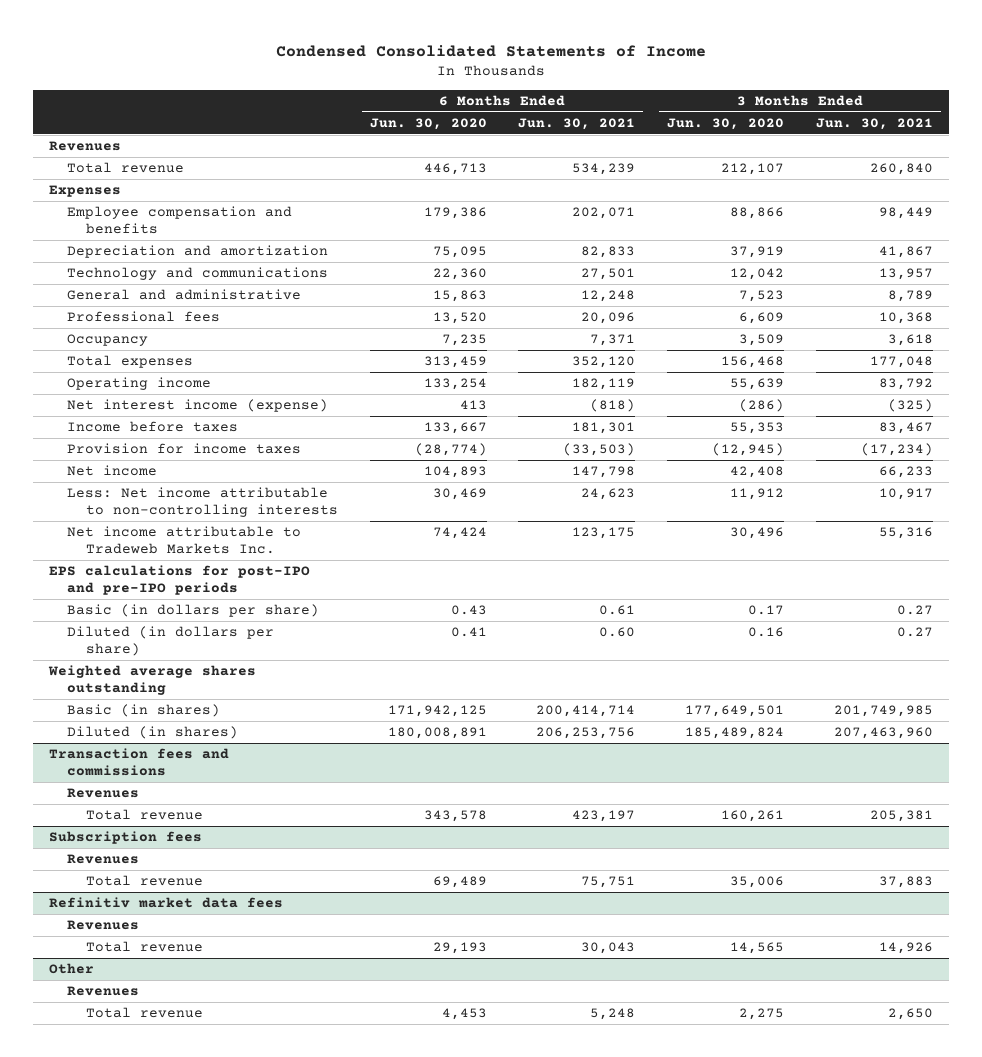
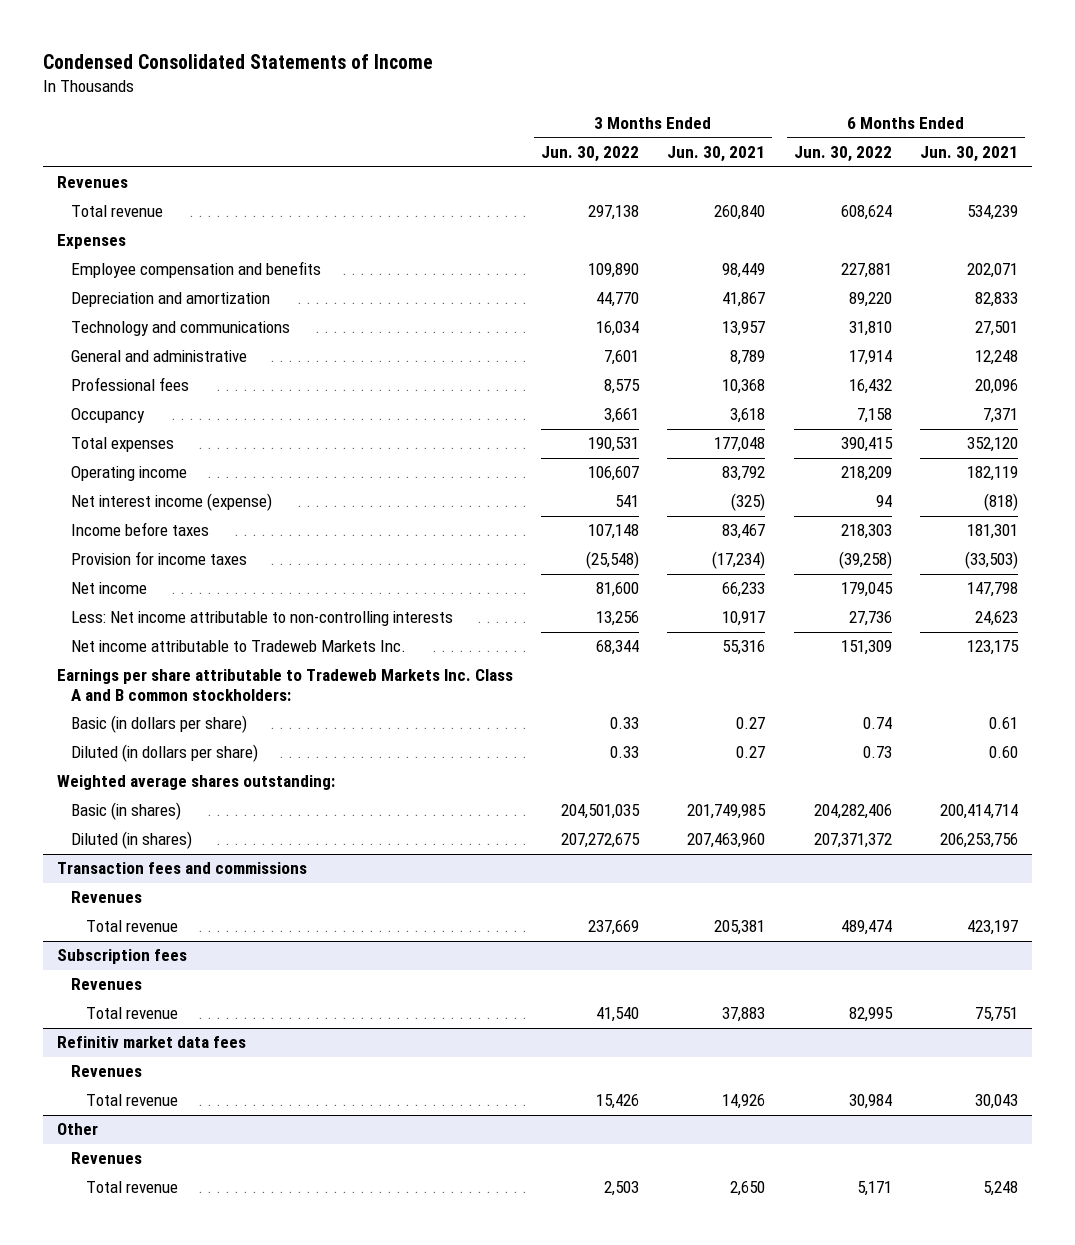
[369,117,487,130] Jun. 30, 2020 -> none
[666,117,784,130] Jun. 30, 2020 -> none
none -> [541,146,640,163] Jun. 30, 2022
none -> [793,146,892,163] Jun. 30, 2022
[49,565,311,595] EPS calculations for post-IPO and pre-IPO periods -> [56,669,513,702] Earnings per share attributable to Tradeweb Markets Inc. Class A and B common stockholders:
[48,665,257,695] Weighted average shares outstanding -> [56,775,335,791] Weighted average shares outstanding:

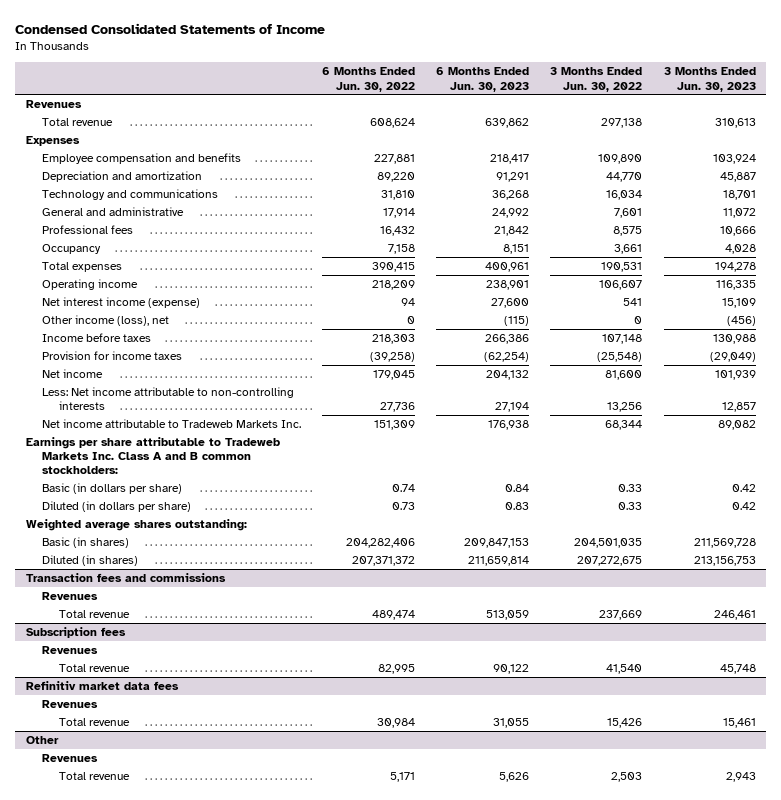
[667,146,766,163] Jun. 30, 2021 -> none
[919,146,1018,163] Jun. 30, 2021 -> none
none -> [436,67,530,92] 6 Months Ended Jun. 30, 2023
none -> [663,67,756,92] 3 Months Ended Jun. 30, 2023
none -> [42,315,170,327] Other income (loss), net

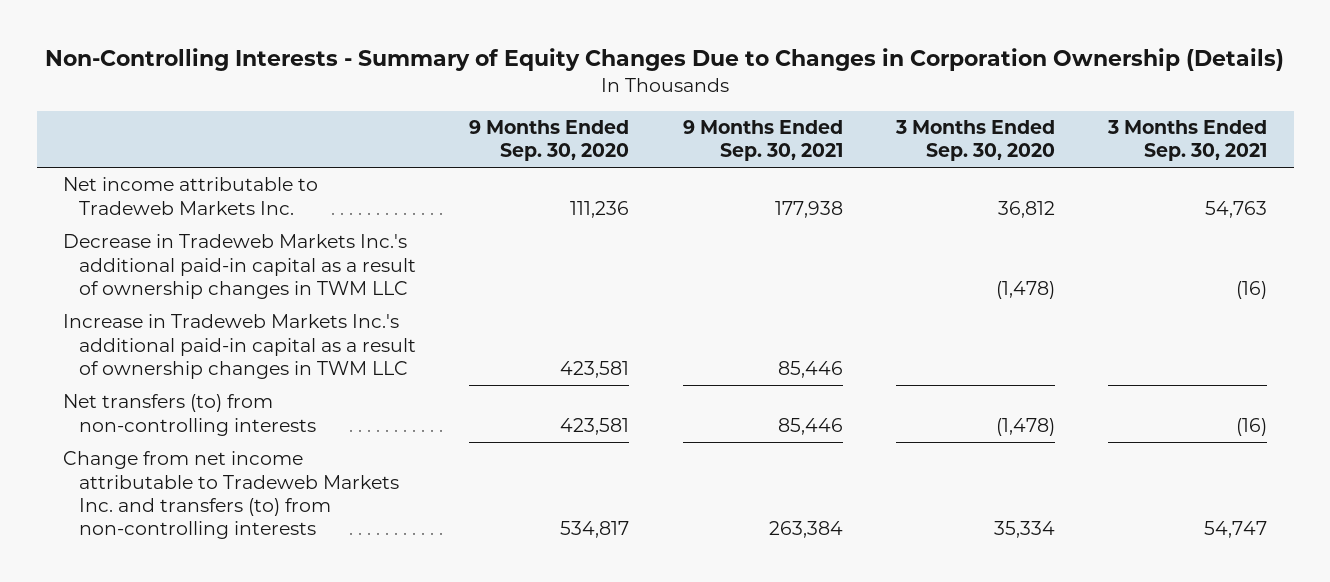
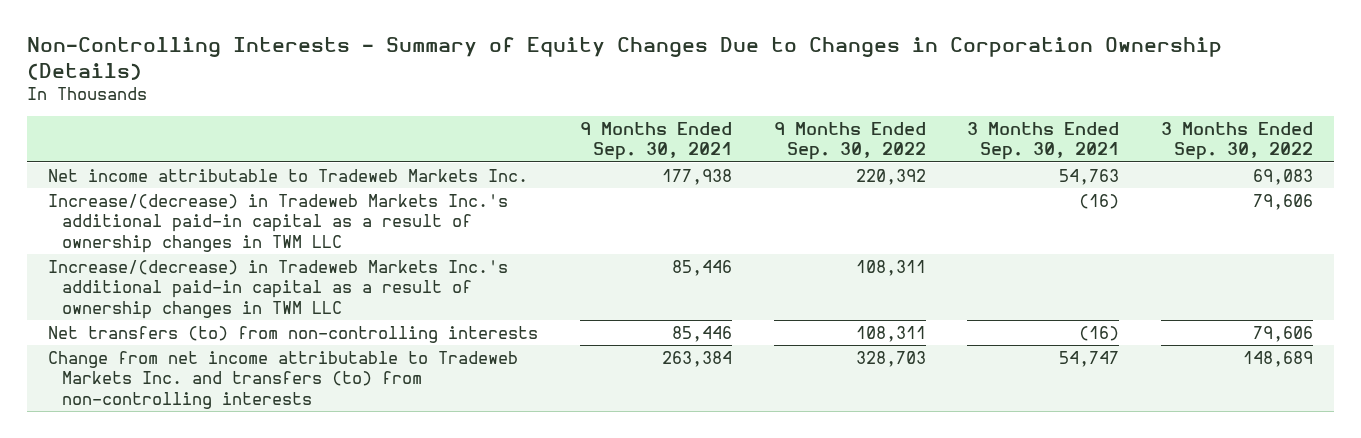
[469,119,630,162] 9 Months Ended Sep. 30, 2020 -> none
[894,119,1055,162] 3 Months Ended Sep. 30, 2020 -> none
none -> [773,121,926,161] 9 Months Ended Sep. 30, 2022
none -> [1161,121,1314,161] 3 Months Ended Sep. 30, 2022
[63,234,417,299] Decrease in Tradeweb Markets Inc.'s additional paid-in capital as a result of ownership changes in TWM LLC -> [47,193,508,254] Increase/(decrease) in Tradeweb Markets Inc.'s additional paid-in capital as a result of ownership changes in TWM LLC
[63,314,417,379] Increase in Tradeweb Markets Inc.'s additional paid-in capital as a result of ownership changes in TWM LLC -> [47,259,508,320] Increase/(decrease) in Tradeweb Markets Inc.'s additional paid-in capital as a result of ownership changes in TWM LLC

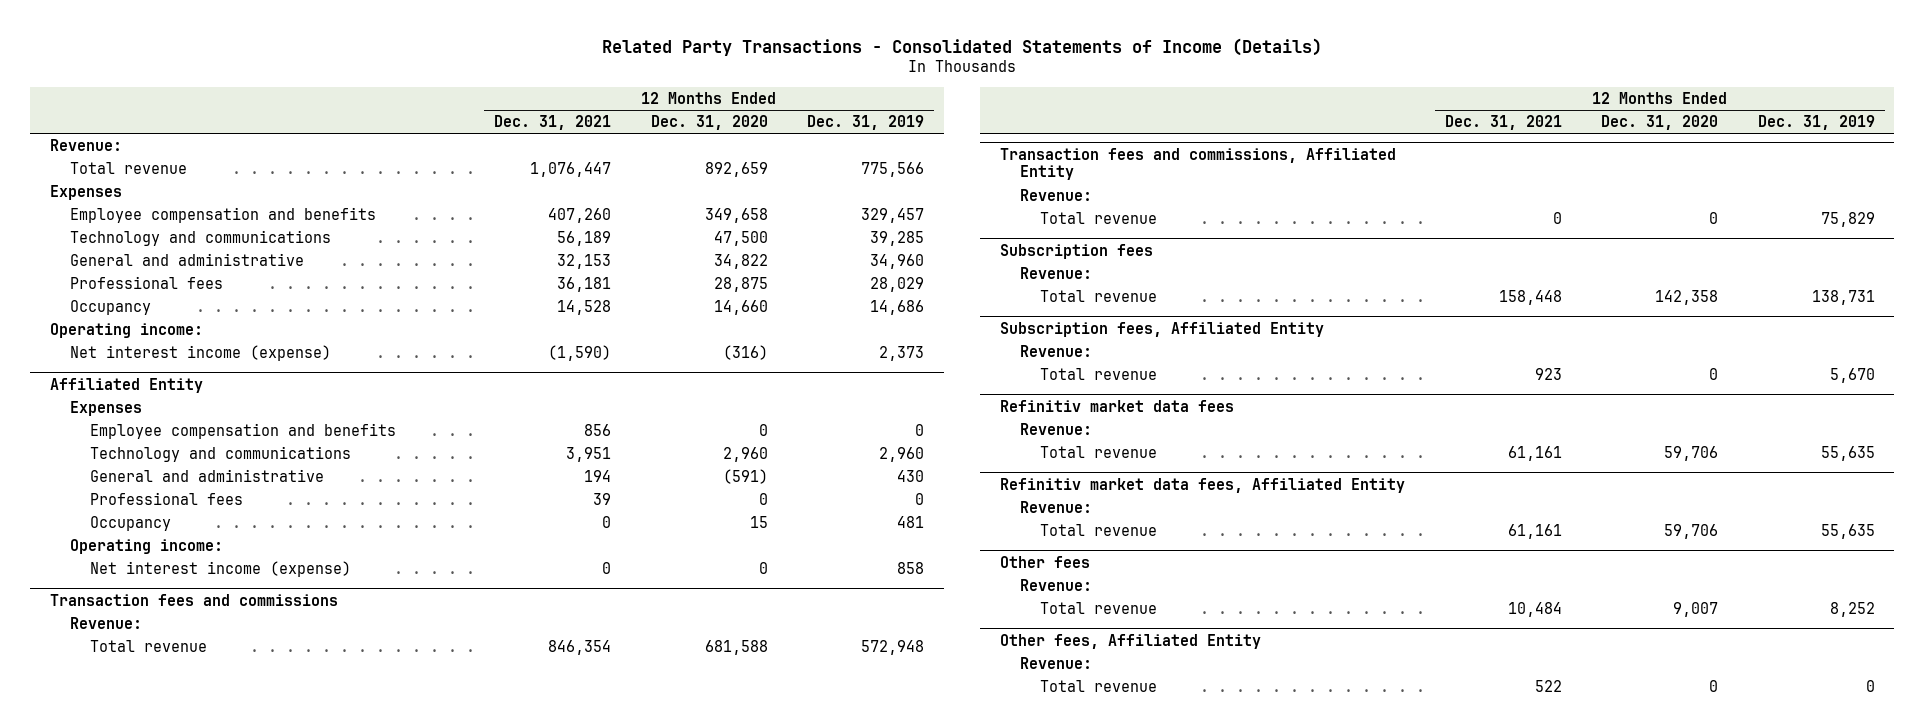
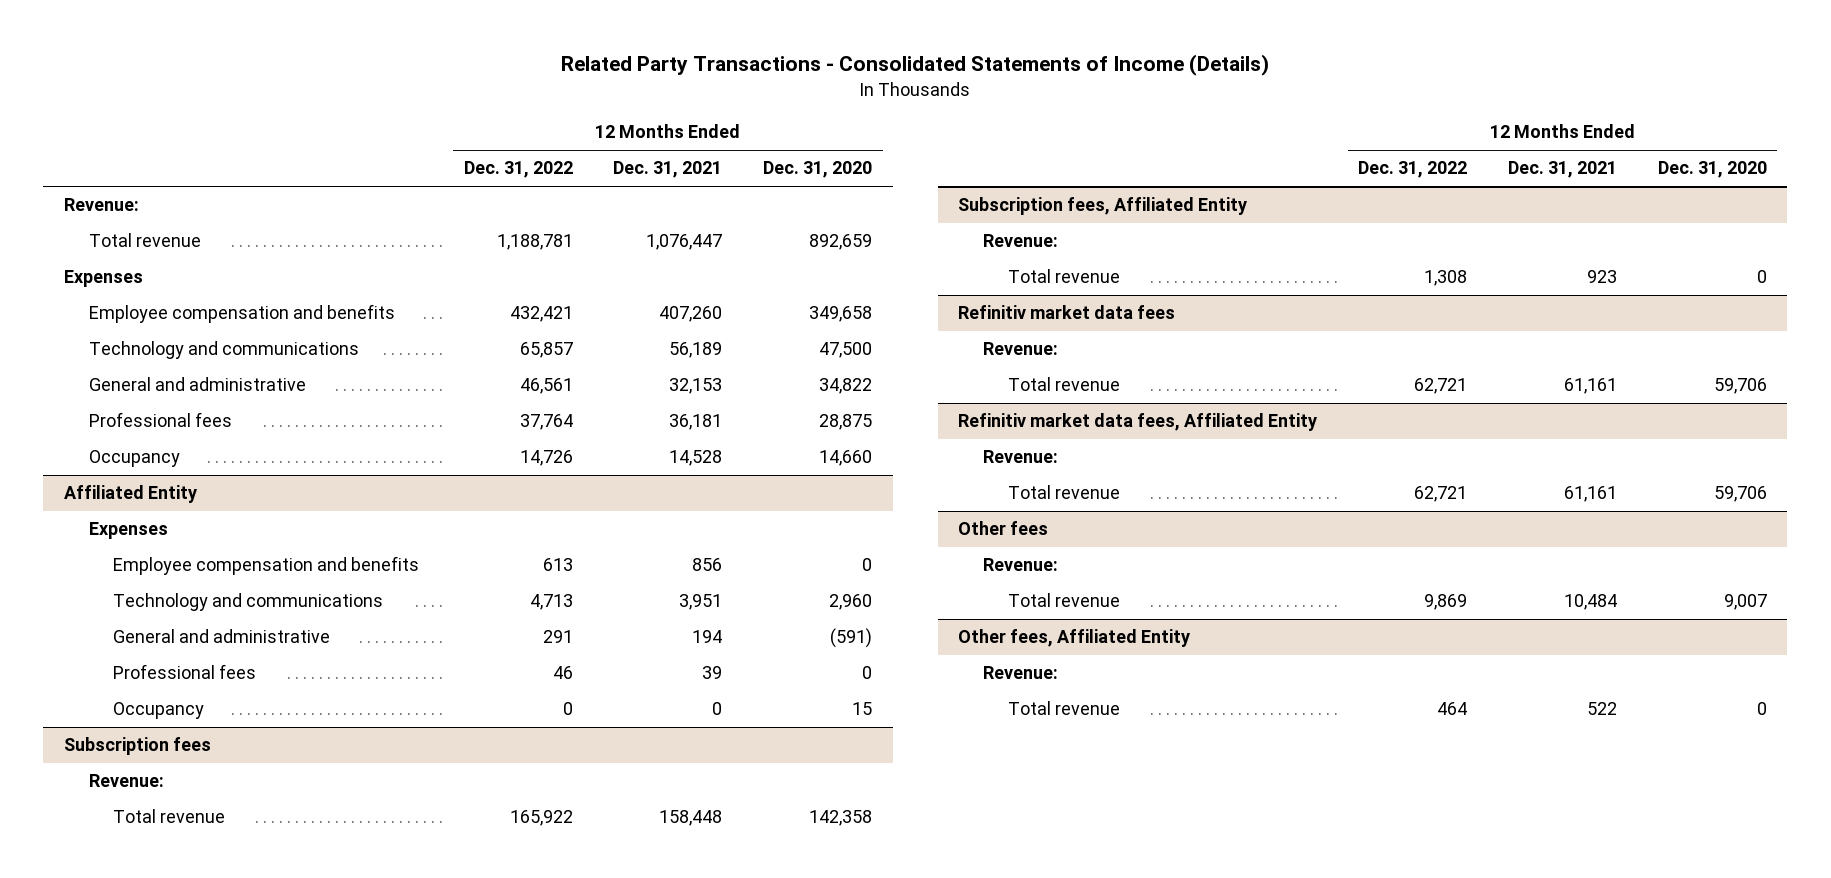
[807,115,925,131] Dec. 31, 2019 -> none
none -> [463,161,573,179] Dec. 31, 2022
[49,322,203,338] Operating income: -> none
[69,344,331,361] Net interest income (expense) -> none
[69,538,223,554] Operating income: -> none
[89,560,351,577] Net interest income (expense) -> none
[49,593,338,606] Transaction fees and commissions -> none
[69,616,142,629] Revenue: -> none
[89,639,207,652] Total revenue -> none
[1000,147,1397,181] Transaction fees and commissions, Affiliated Entity -> none
[1020,188,1093,201] Revenue: -> none
[1040,211,1158,224] Total revenue -> none

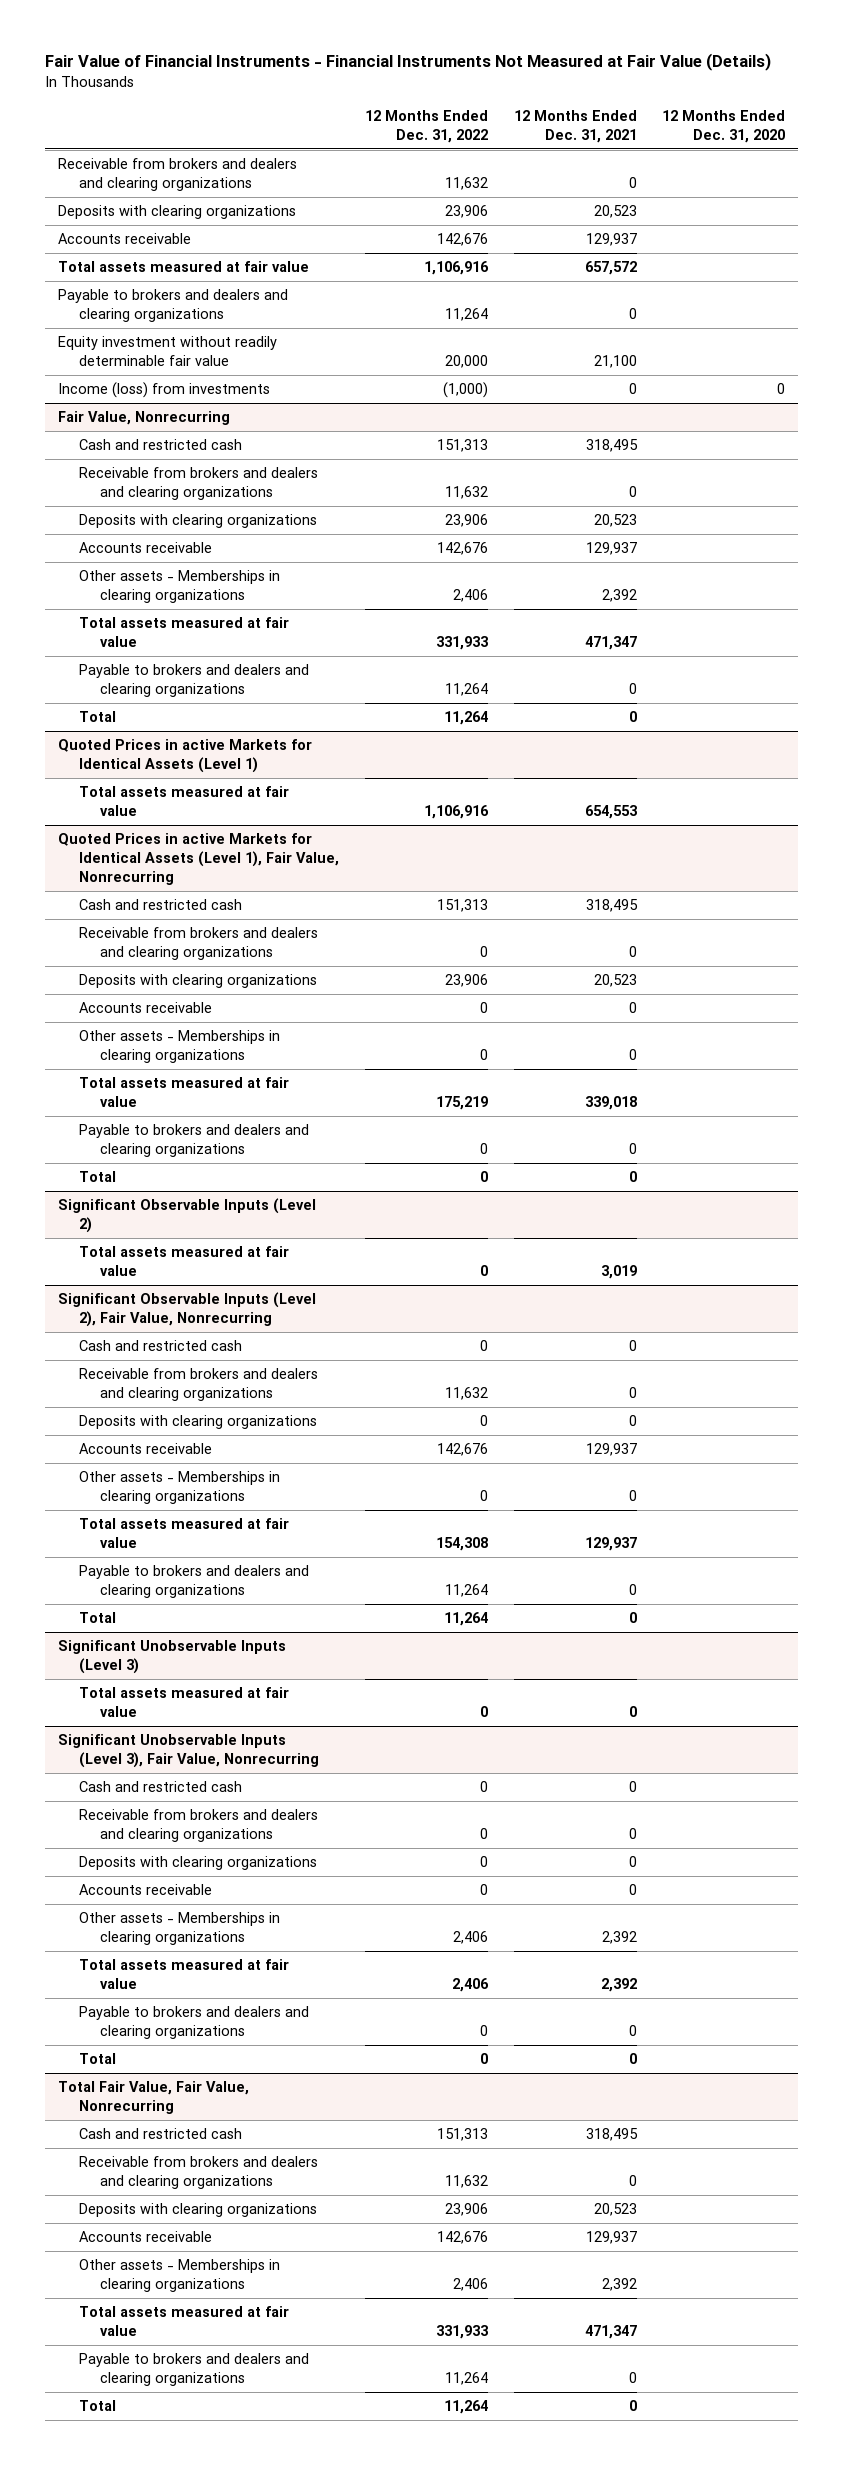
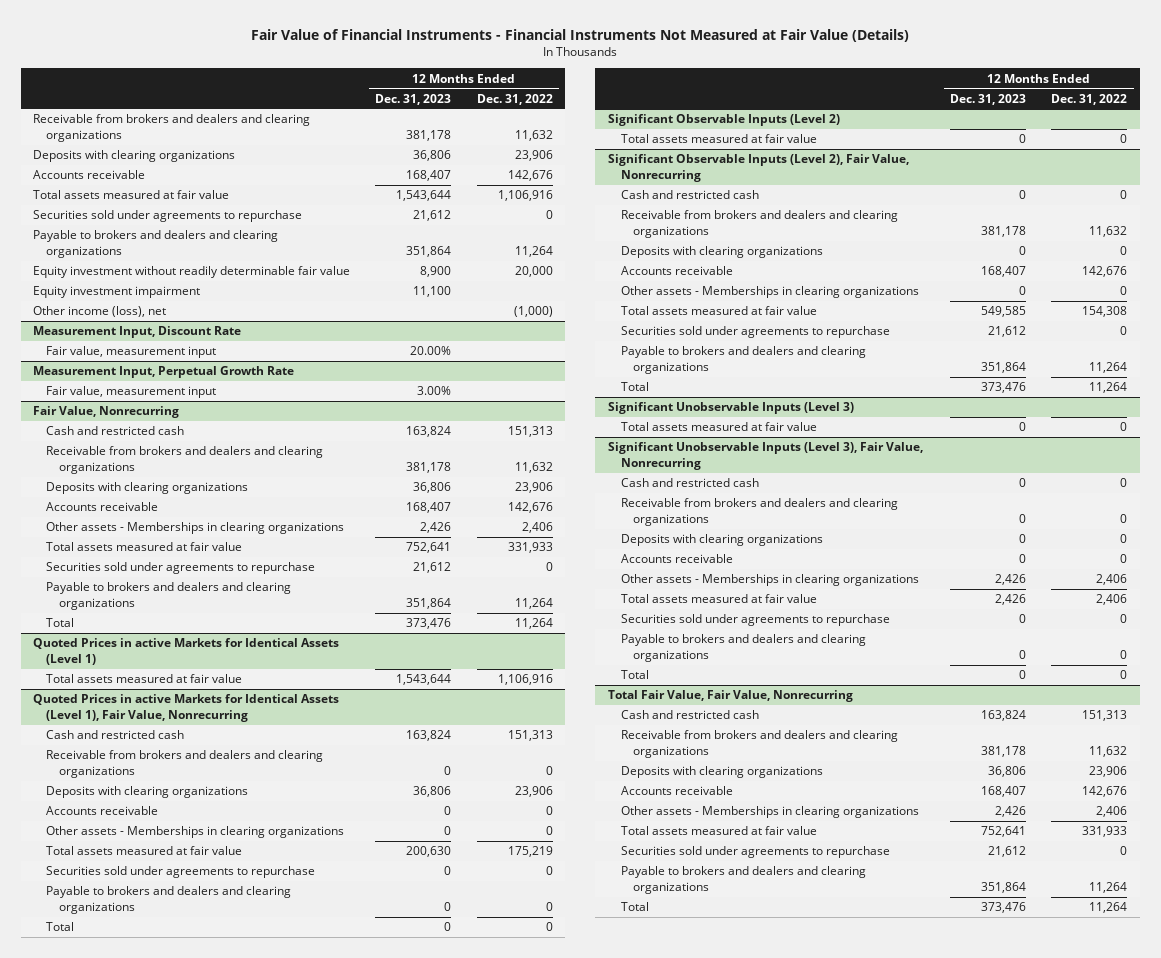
[513,109,637,143] 12 Months Ended Dec. 31, 2021 -> none
[662,109,786,143] 12 Months Ended Dec. 31, 2020 -> none
none -> [375,93,452,105] Dec. 31, 2023
none -> [33,210,303,223] Securities sold under agreements to repurchase
none -> [33,286,201,299] Equity investment impairment
[57,382,270,399] Income (loss) from investments -> [33,306,167,318] Other income (loss), net
none -> [33,326,242,339] Measurement Input, Discount Rate
none -> [45,346,216,359] Fair value, measurement input
none -> [33,366,295,379] Measurement Input, Perpetual Growth Rate
none -> [45,386,216,399] Fair value, measurement input
none -> [45,562,315,575] Securities sold under agreements to repurchase
none -> [45,866,315,879] Securities sold under agreements to repurchase
none -> [620,326,890,339] Securities sold under agreements to repurchase
none -> [620,614,890,627] Securities sold under agreements to repurchase
none -> [620,846,890,859] Securities sold under agreements to repurchase

